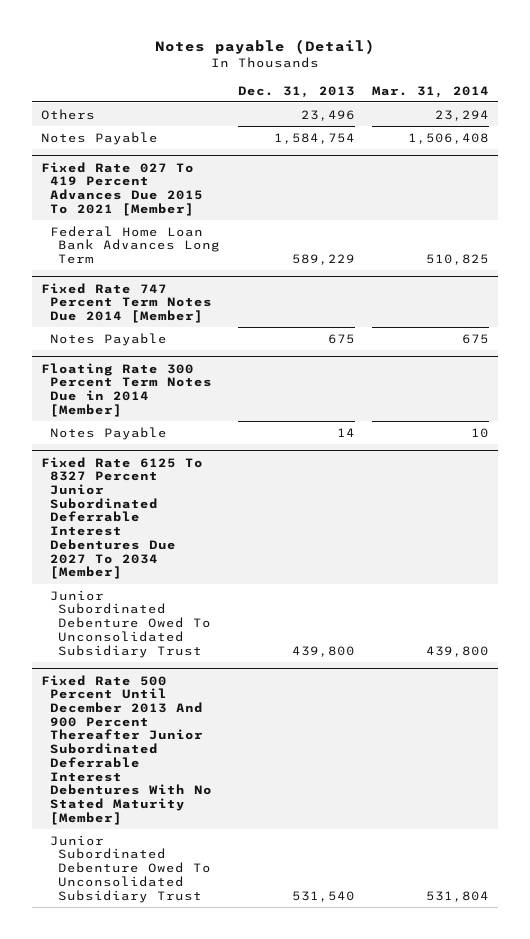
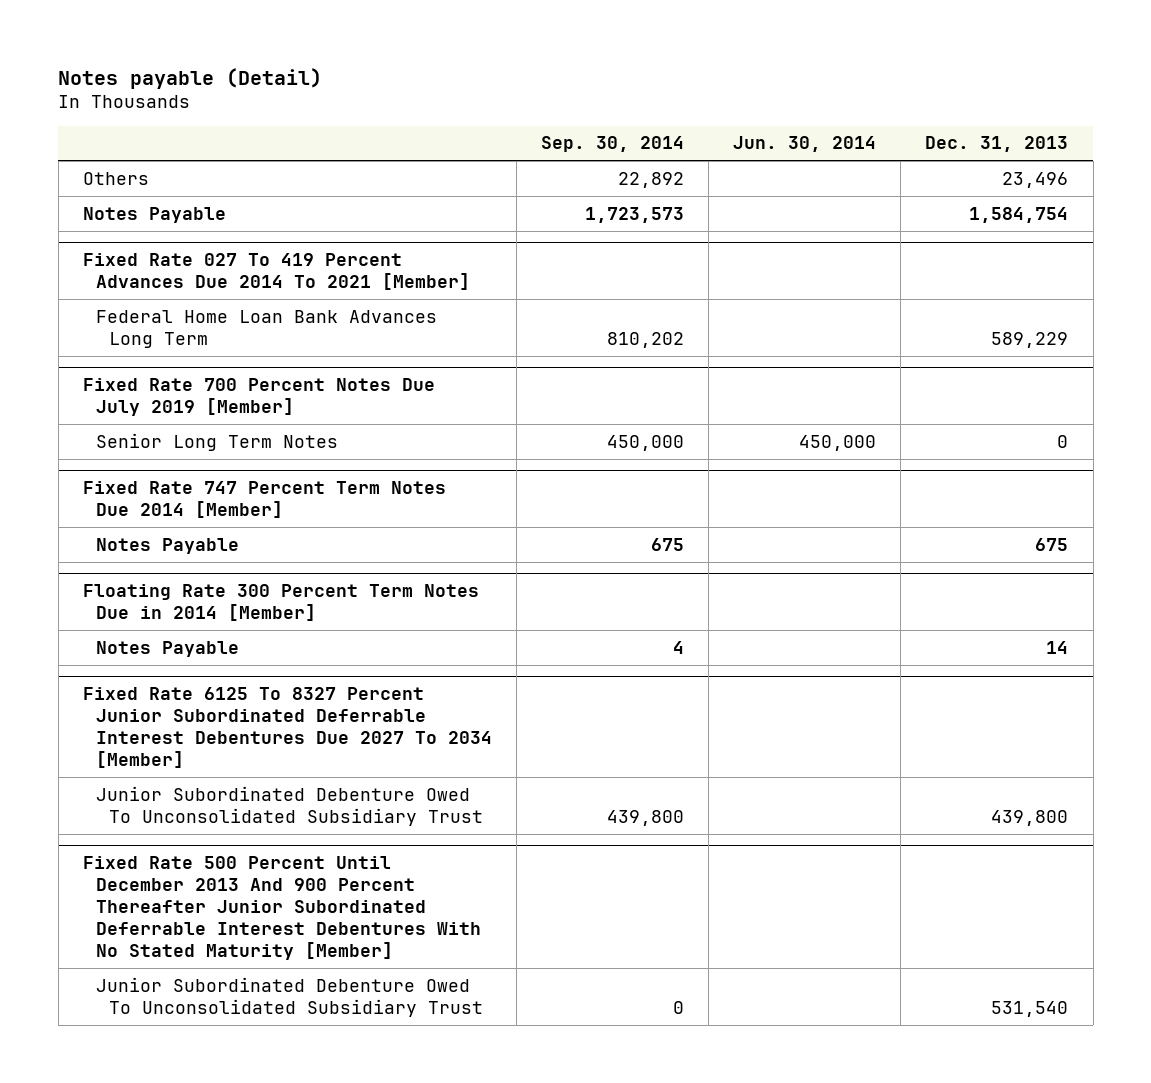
[371,85,489,98] Mar. 31, 2014 -> none
none -> [541,136,685,153] Sep. 30, 2014
none -> [733,136,877,153] Jun. 30, 2014
[41,161,203,216] Fixed Rate 027 To 419 Percent Advances Due 2015 To 2021 [Member] -> [82,252,470,290] Fixed Rate 027 To 419 Percent Advances Due 2014 To 2021 [Member]
none -> [82,377,435,416] Fixed Rate 700 Percent Notes Due July 2019 [Member]
none -> [95,432,338,451] Senior Long Term Notes

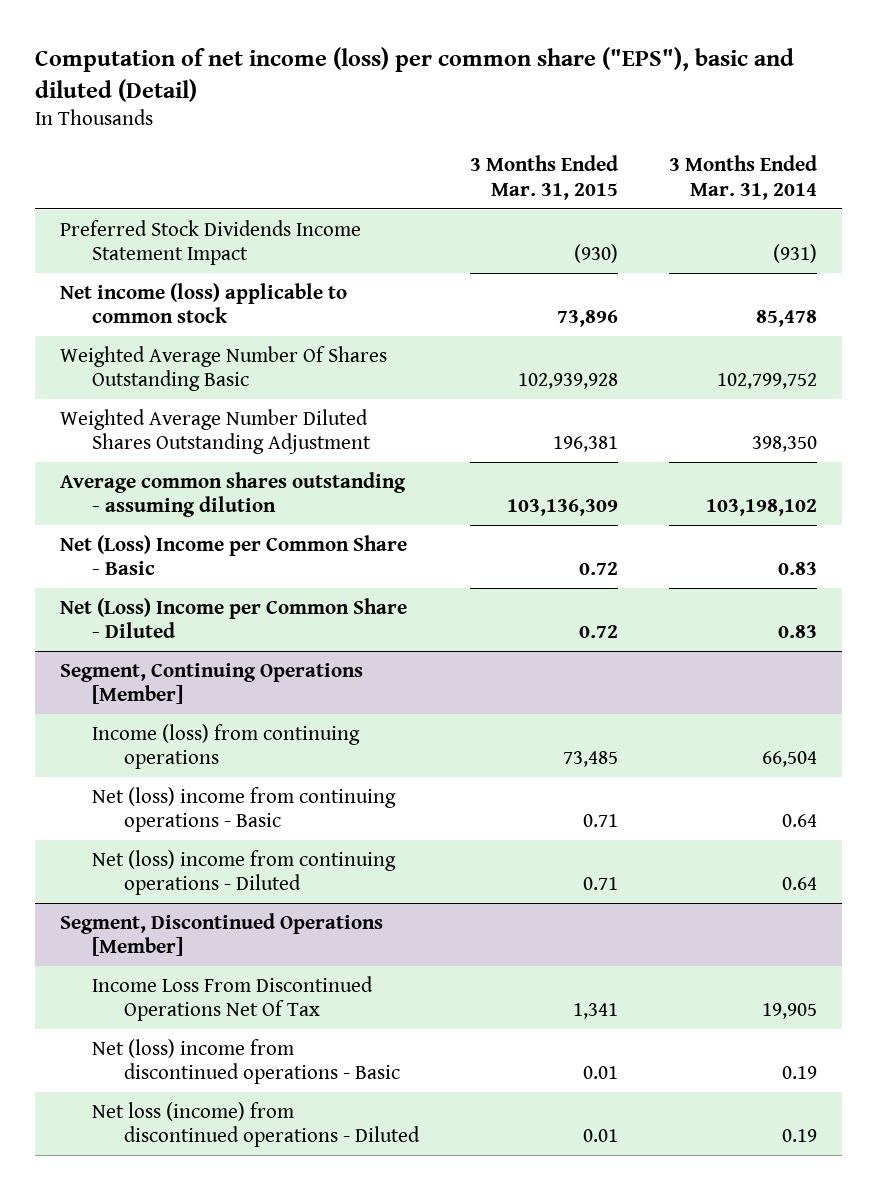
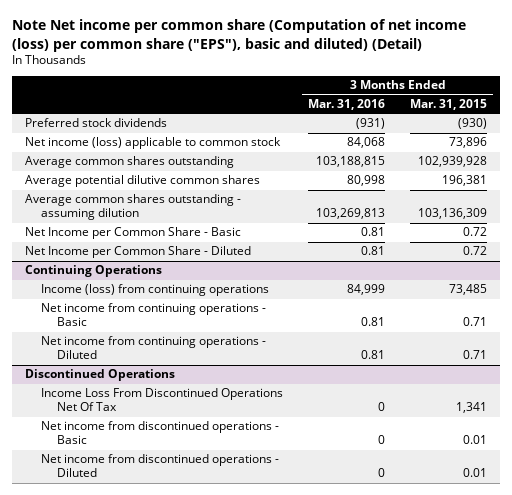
[34,47,794,102] Computation of net income (loss) per common share ("EPS"), basic and diluted (Detail) -> [12,19,467,52] Note Net income per common share (Computation of net income (loss) per common share ("EPS"), basic and diluted) (Detail)
[668,155,817,200] 3 Months Ended Mar. 31, 2014 -> none
none -> [308,99,386,111] Mar. 31, 2016
[60,219,362,266] Preferred Stock Dividends Income Statement Impact -> [24,118,167,128] Preferred stock dividends
[60,345,388,392] Weighted Average Number Of Shares Outstanding Basic -> [24,156,234,169] Average common shares outstanding
[60,408,372,455] Weighted Average Number Diluted Shares Outstanding Adjustment -> [24,175,260,188] Average potential dilutive common shares
[60,534,408,576] Net (Loss) Income per Common Share - Basic -> [24,227,241,240] Net Income per Common Share - Basic
[60,597,408,639] Net (Loss) Income per Common Share - Diluted -> [24,246,251,259] Net Income per Common Share - Diluted
[60,662,364,705] Segment, Continuing Operations [Member] -> [24,265,162,278] Continuing Operations
[92,786,397,833] Net (loss) income from continuing operations - Basic -> [41,303,267,327] Net income from continuing operations - Basic
[92,849,397,896] Net (loss) income from continuing operations - Diluted -> [41,336,267,360] Net income from continuing operations - Diluted
[60,912,384,957] Segment, Discontinued Operations [Member] -> [24,369,175,382] Discontinued Operations
[92,1038,401,1085] Net (loss) income from discontinued operations - Basic -> [41,421,280,445] Net income from discontinued operations - Basic
[92,1101,421,1148] Net loss (income) from discontinued operations - Diluted -> [41,454,280,478] Net income from discontinued operations - Diluted

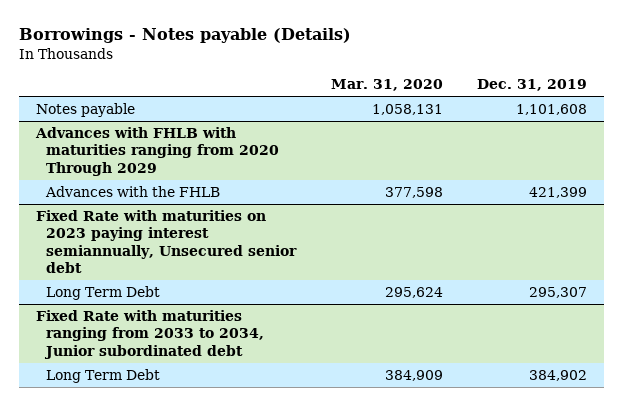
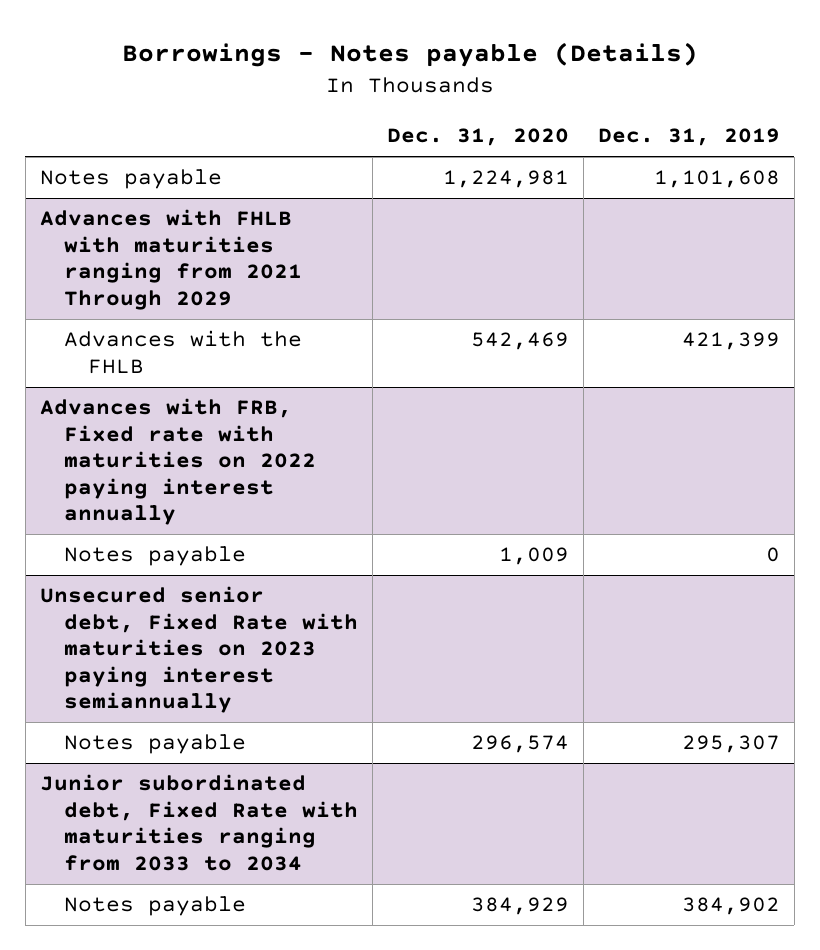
[330,79,443,92] Mar. 31, 2020 -> none
none -> [386,128,569,147] Dec. 31, 2020
[35,126,280,176] Advances with FHLB with maturities ranging from 2020 Through 2029 -> [40,209,302,310] Advances with FHLB with maturities ranging from 2021 Through 2029
none -> [40,398,316,525] Advances with FRB, Fixed rate with maturities on 2022 paying interest annually
none -> [63,546,246,567] Notes payable
[36,209,298,274] Fixed Rate with maturities on 2023 paying interest semiannually, Unsecured senior debt -> [40,586,358,713] Unsecured senior debt, Fixed Rate with maturities on 2023 paying interest semiannually
[46,285,161,300] Long Term Debt -> [63,734,246,755] Notes payable
[36,309,265,359] Fixed Rate with maturities ranging from 2033 to 2034, Junior subordinated debt -> [40,774,358,871] Junior subordinated debt, Fixed Rate with maturities ranging from 2033 to 2034
[46,368,161,383] Long Term Debt -> [63,896,246,917] Notes payable

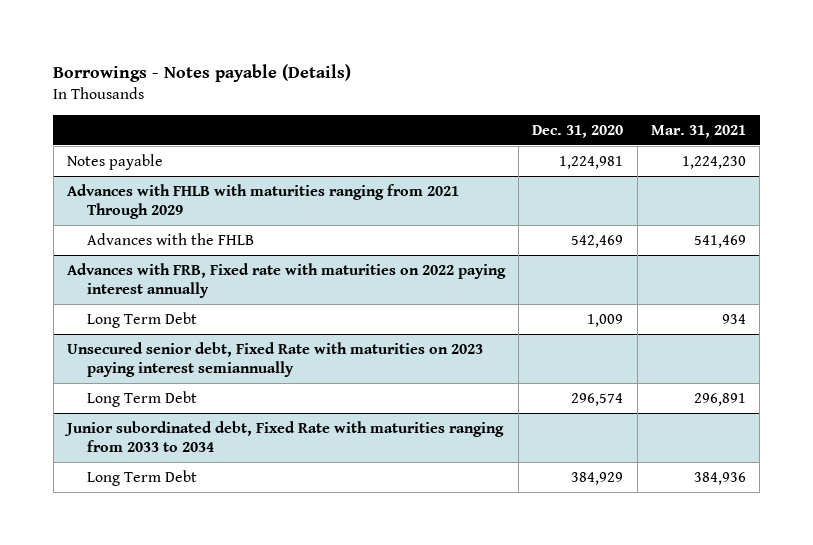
[597,128,780,147] Dec. 31, 2019 -> none
none -> [650,124,746,138] Mar. 31, 2021
[63,546,246,567] Notes payable -> none
none -> [87,311,198,328] Long Term Debt
[63,734,246,755] Notes payable -> [87,390,198,407] Long Term Debt
[63,896,246,917] Notes payable -> [87,469,198,486] Long Term Debt

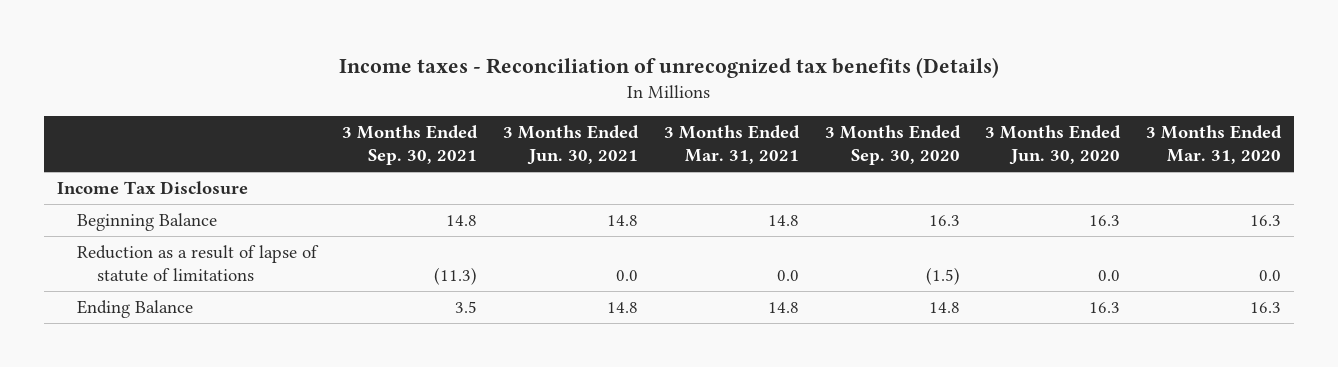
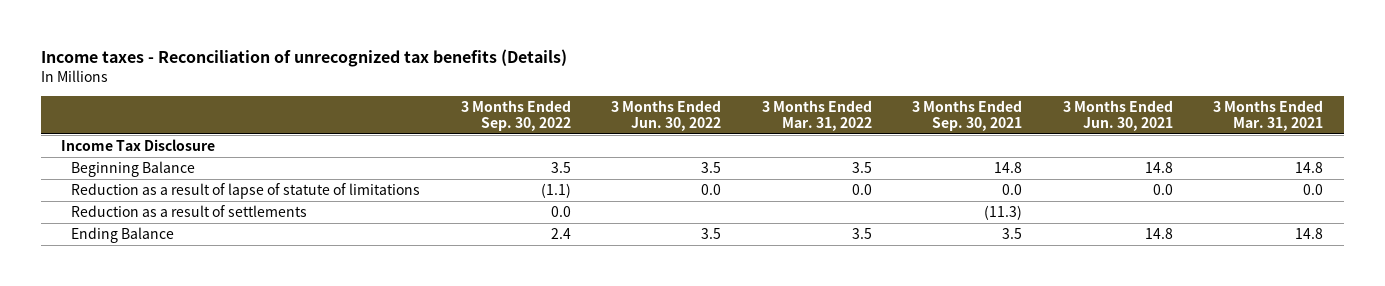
[824,125,961,166] 3 Months Ended Sep. 30, 2020 -> none
[985,125,1122,166] 3 Months Ended Jun. 30, 2020 -> none
[1145,125,1282,165] 3 Months Ended Mar. 31, 2020 -> none
none -> [460,99,571,132] 3 Months Ended Sep. 30, 2022
none -> [611,99,722,132] 3 Months Ended Jun. 30, 2022
none -> [761,99,872,132] 3 Months Ended Mar. 31, 2022
[434,267,478,286] (11.3) -> [1002,184,1023,196] 0.0
none -> [71,205,308,218] Reduction as a result of settlements

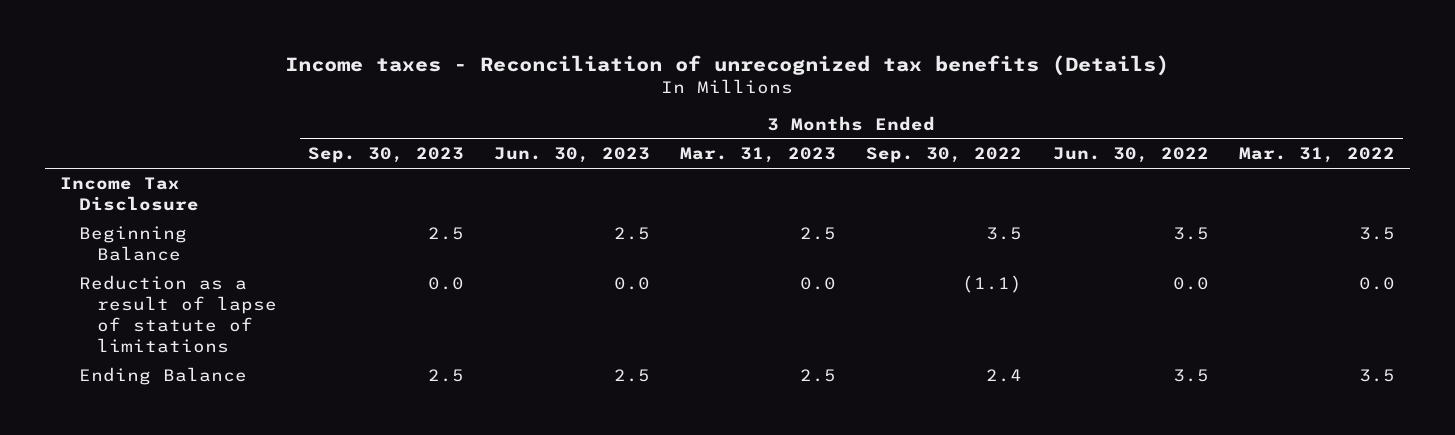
[912,99,1023,132] 3 Months Ended Sep. 30, 2021 -> none
[1062,99,1173,132] 3 Months Ended Jun. 30, 2021 -> none
[1213,99,1324,132] 3 Months Ended Mar. 31, 2021 -> none
none -> [307,147,464,164] Sep. 30, 2023
none -> [493,147,650,164] Jun. 30, 2023
none -> [680,147,837,164] Mar. 31, 2023
[71,205,308,218] Reduction as a result of settlements -> none

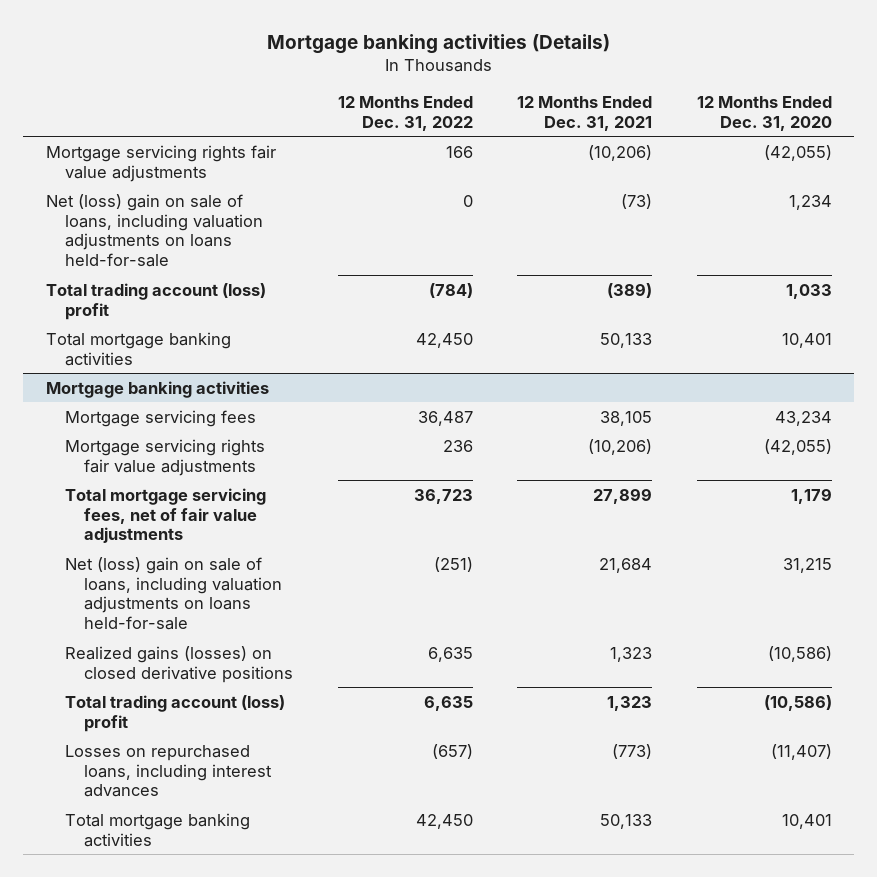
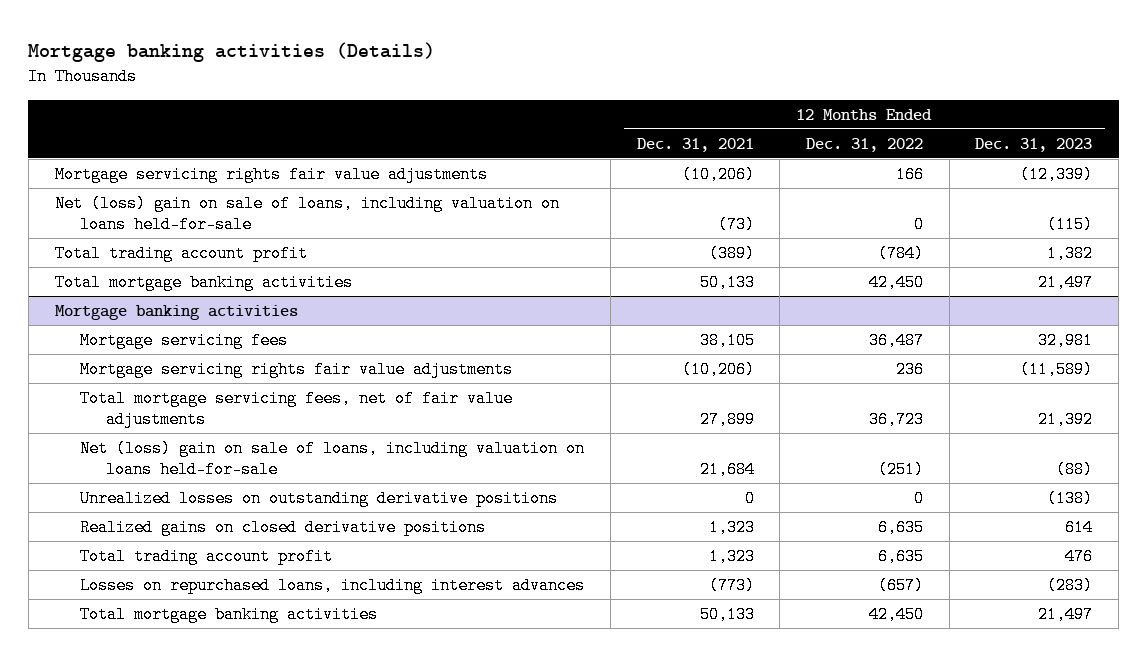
[696,95,832,131] 12 Months Ended Dec. 31, 2020 -> none
none -> [975,137,1093,152] Dec. 31, 2023
[45,193,263,268] Net (loss) gain on sale of loans, including valuation adjustments on loans held-for-sale -> [54,195,560,234] Net (loss) gain on sale of loans, including valuation on loans held-for-sale
[45,282,266,320] Total trading account (loss) profit -> [54,245,308,263] Total trading account profit
[64,556,283,631] Net (loss) gain on sale of loans, including valuation adjustments on loans held-for-sale -> [80,440,586,479] Net (loss) gain on sale of loans, including valuation on loans held-for-sale
none -> [80,490,559,508] Unrealized losses on outstanding derivative positions
[64,645,294,683] Realized gains (losses) on closed derivative positions -> [80,519,487,537] Realized gains on closed derivative positions
[64,694,285,732] Total trading account (loss) profit -> [80,548,334,566] Total trading account profit

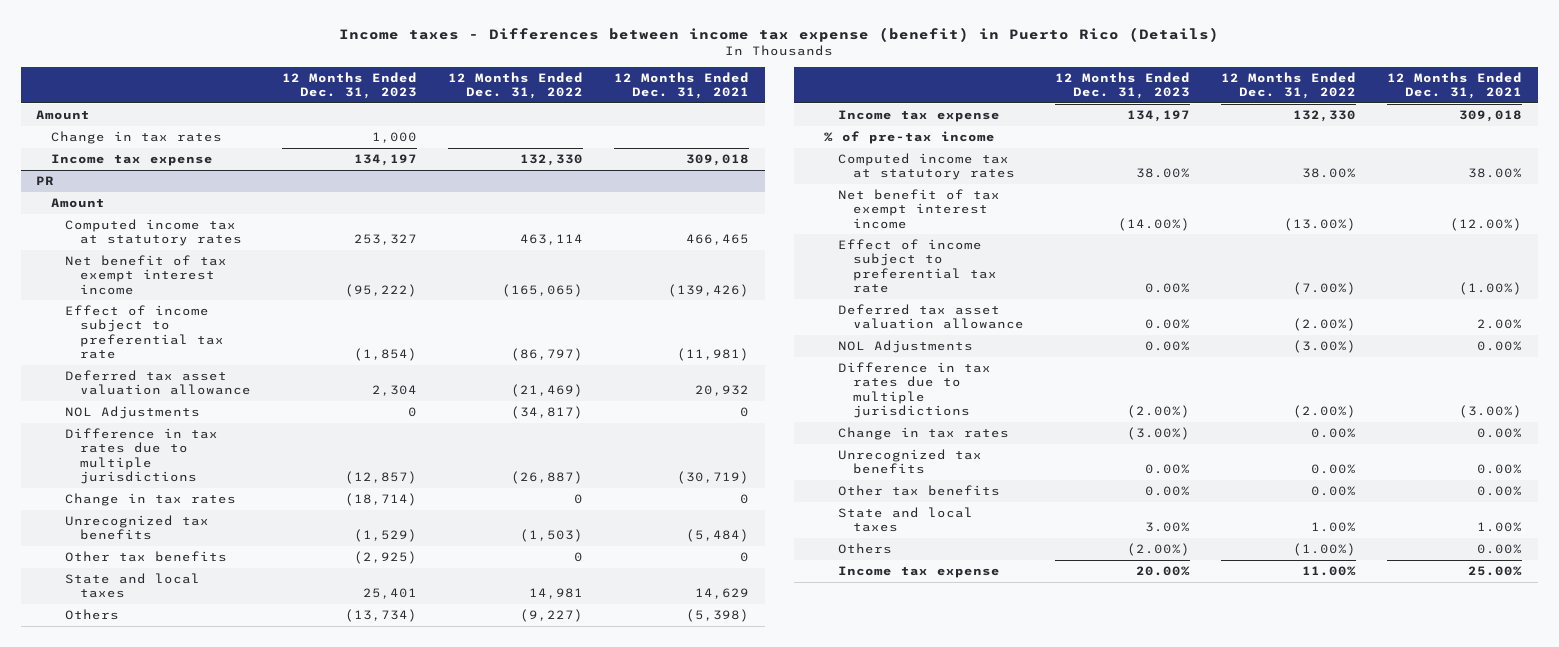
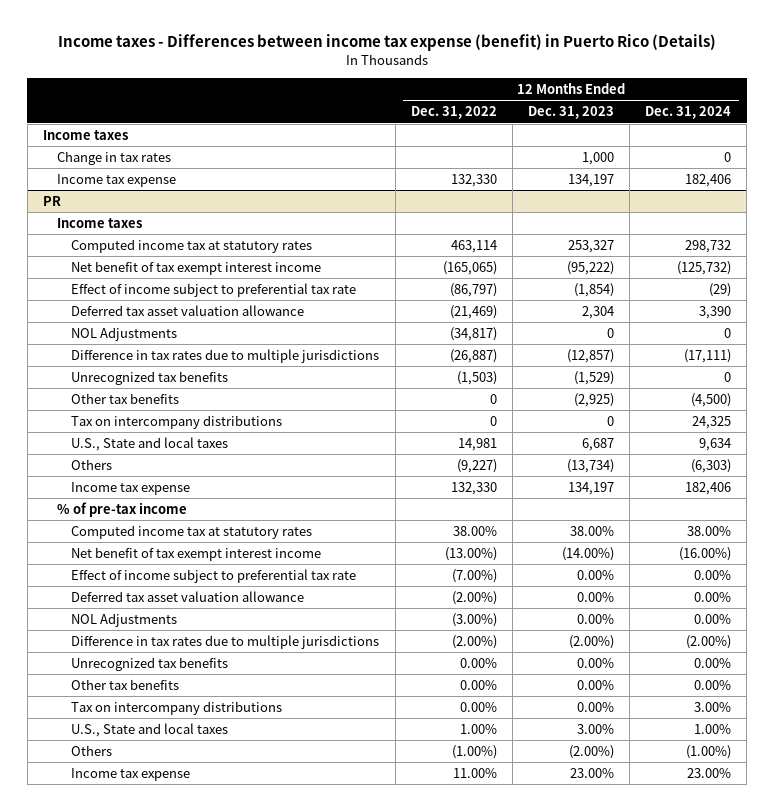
[613,71,749,100] 12 Months Ended Dec. 31, 2021 -> none
none -> [645,106,732,120] Dec. 31, 2024
[36,109,91,120] Amount -> [42,129,128,140] Income taxes
[50,197,105,208] Amount -> [57,217,143,228] Income taxes
[65,492,237,506] Change in tax rates -> none
none -> [71,414,283,429] Tax on intercompany distributions
[65,572,201,599] State and local taxes -> [71,436,229,451] U.S., State and local taxes
[362,588,417,600] 25,401 -> [581,437,614,451] 6,687
[838,426,1010,440] Change in tax rates -> none
none -> [71,700,283,715] Tax on intercompany distributions
[838,506,974,533] State and local taxes -> [71,722,229,737] U.S., State and local taxes
[1135,565,1190,576] 20.00% -> [569,767,614,778] 23.00%

